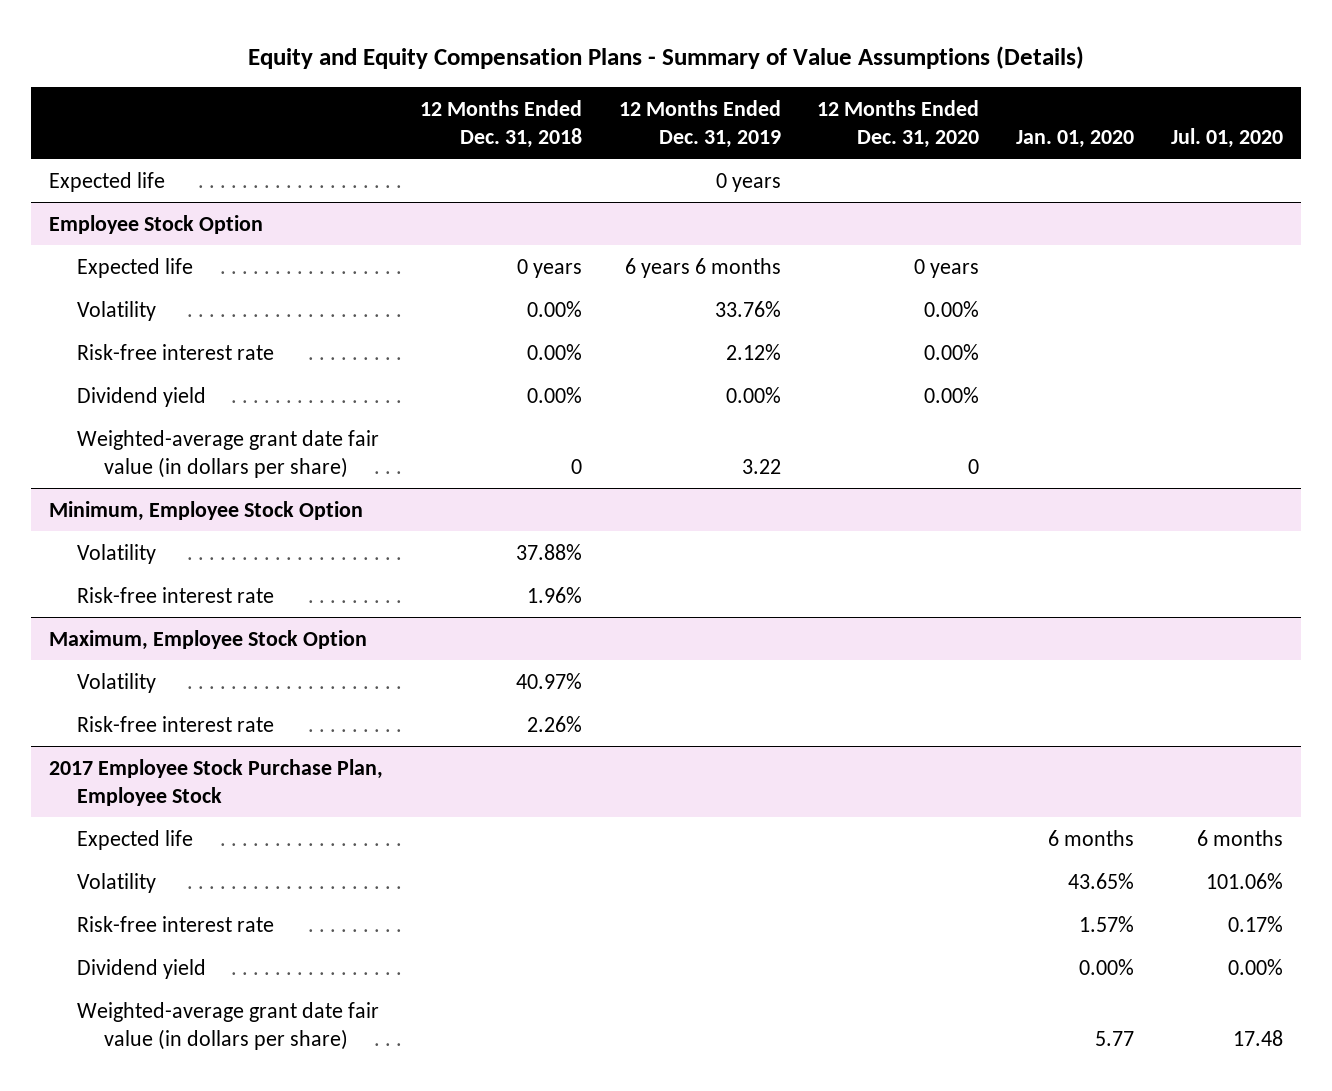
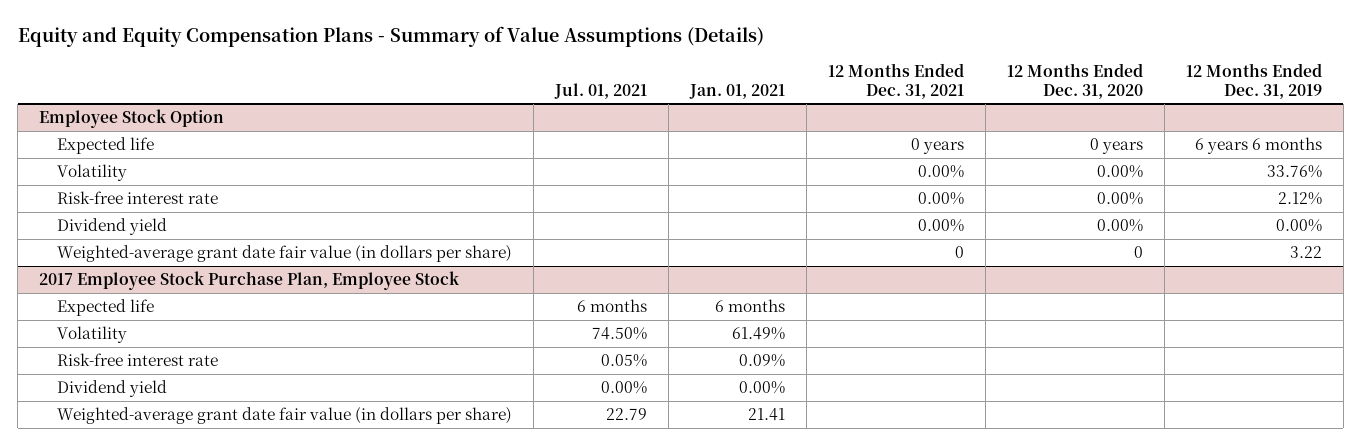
[420,99,583,148] 12 Months Ended Dec. 31, 2018 -> none
[1015,129,1134,148] Jan. 01, 2020 -> none
[1170,127,1283,148] Jul. 01, 2020 -> none
none -> [553,82,647,99] Jul. 01, 2021
none -> [688,83,785,99] Jan. 01, 2021
none -> [827,63,964,99] 12 Months Ended Dec. 31, 2021
[49,171,166,192] Expected life -> none
[49,500,364,521] Minimum, Employee Stock Option -> none
[76,543,156,564] Volatility -> none
[76,586,274,603] Risk-free interest rate -> none
[49,629,368,650] Maximum, Employee Stock Option -> none
[76,672,156,693] Volatility -> none
[76,715,274,732] Risk-free interest rate -> none

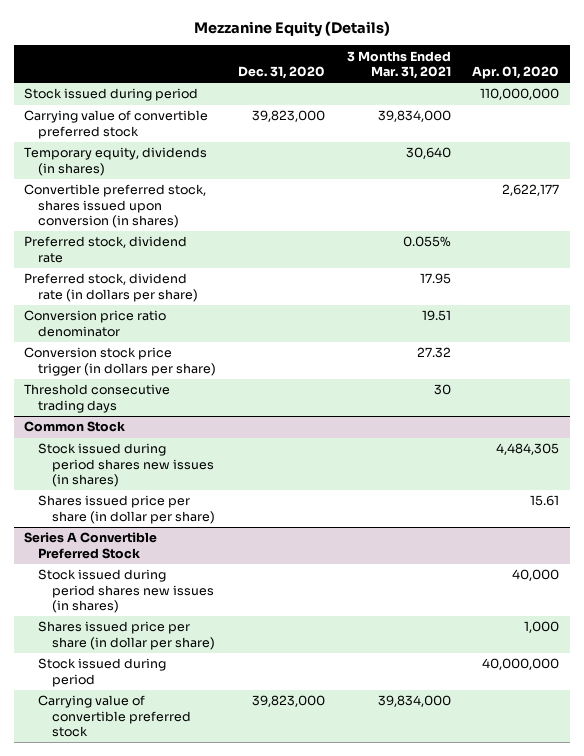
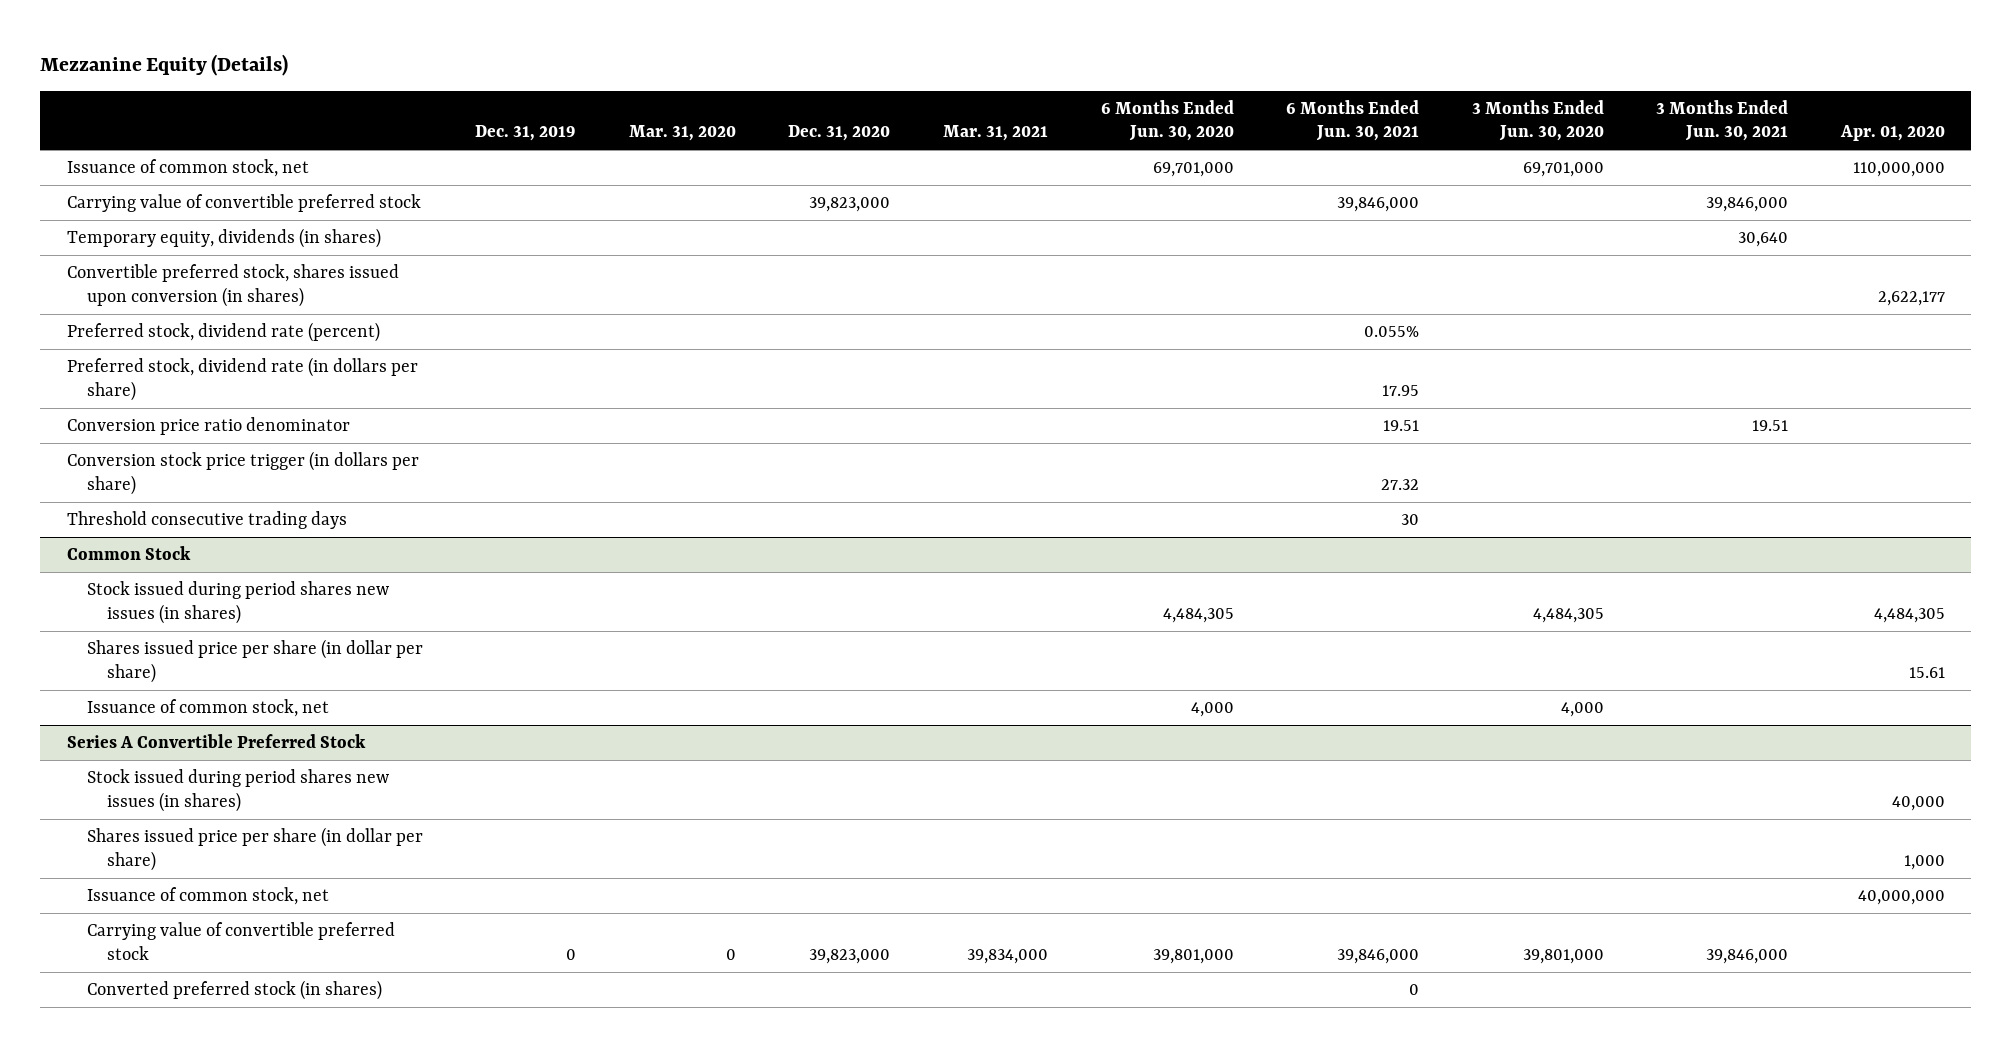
[346,50,451,80] 3 Months Ended Mar. 31, 2021 -> none
none -> [475,125,577,142] Dec. 31, 2019
none -> [628,125,736,142] Mar. 31, 2020
none -> [943,125,1049,142] Mar. 31, 2021
none -> [1100,99,1234,142] 6 Months Ended Jun. 30, 2020
none -> [1286,99,1420,142] 6 Months Ended Jun. 30, 2021
none -> [1471,99,1604,142] 3 Months Ended Jun. 30, 2020
none -> [1656,99,1789,142] 3 Months Ended Jun. 30, 2021
[24,88,199,102] Stock issued during period -> [66,159,309,178] Issuance of common stock, net
[24,236,188,263] Preferred stock, dividend rate -> [66,322,380,343] Preferred stock, dividend rate (percent)
none -> [86,699,329,718] Issuance of common stock, net
[38,658,167,687] Stock issued during period -> [86,887,329,906] Issuance of common stock, net
none -> [86,980,382,1001] Converted preferred stock (in shares)

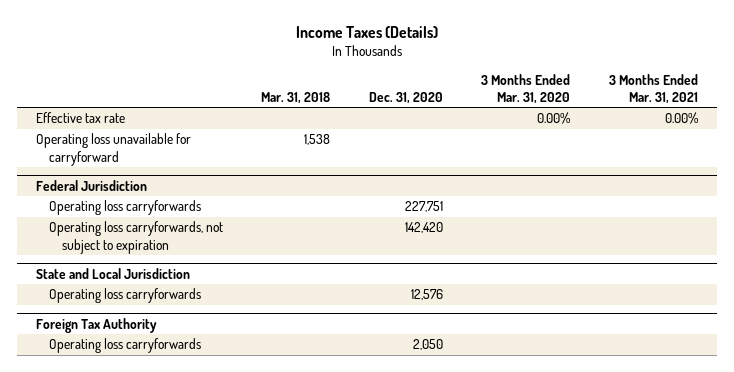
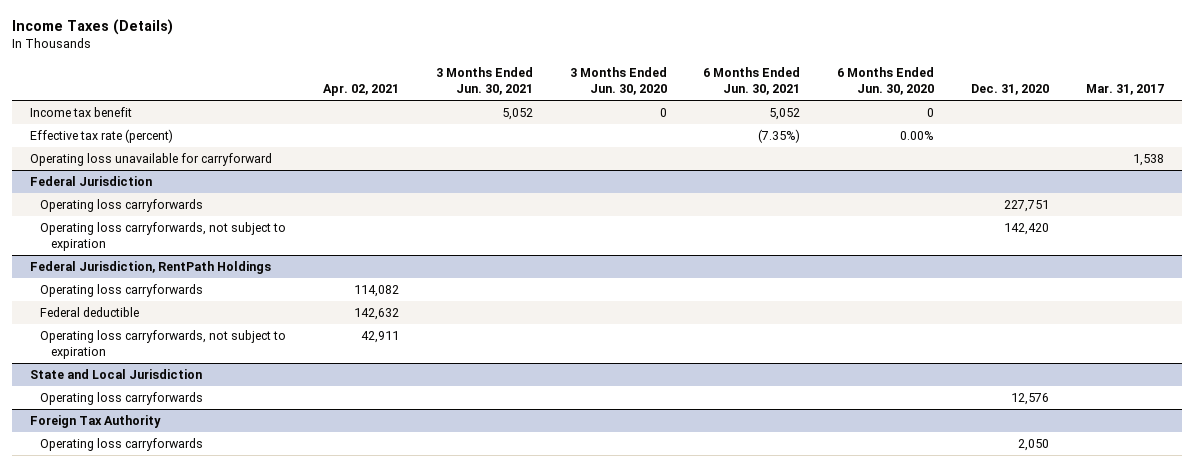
[261,91,331,104] Mar. 31, 2018 -> none
[481,73,571,104] 3 Months Ended Mar. 31, 2020 -> none
[608,73,698,104] 3 Months Ended Mar. 31, 2021 -> none
none -> [323,84,400,97] Apr. 02, 2021
none -> [435,67,533,96] 3 Months Ended Jun. 30, 2021
none -> [569,67,667,96] 3 Months Ended Jun. 30, 2020
none -> [703,67,801,96] 6 Months Ended Jun. 30, 2021
none -> [837,67,935,96] 6 Months Ended Jun. 30, 2020
none -> [1085,84,1164,96] Mar. 31, 2017
none -> [30,107,133,118] Income tax benefit
[36,112,126,124] Effective tax rate -> [30,129,174,144] Effective tax rate (percent)
none -> [30,261,272,275] Federal Jurisdiction, RentPath Holdings
none -> [40,284,204,298] Operating loss carryforwards
none -> [40,307,140,318] Federal deductible
none -> [40,330,287,360] Operating loss carryforwards, not subject to expiration

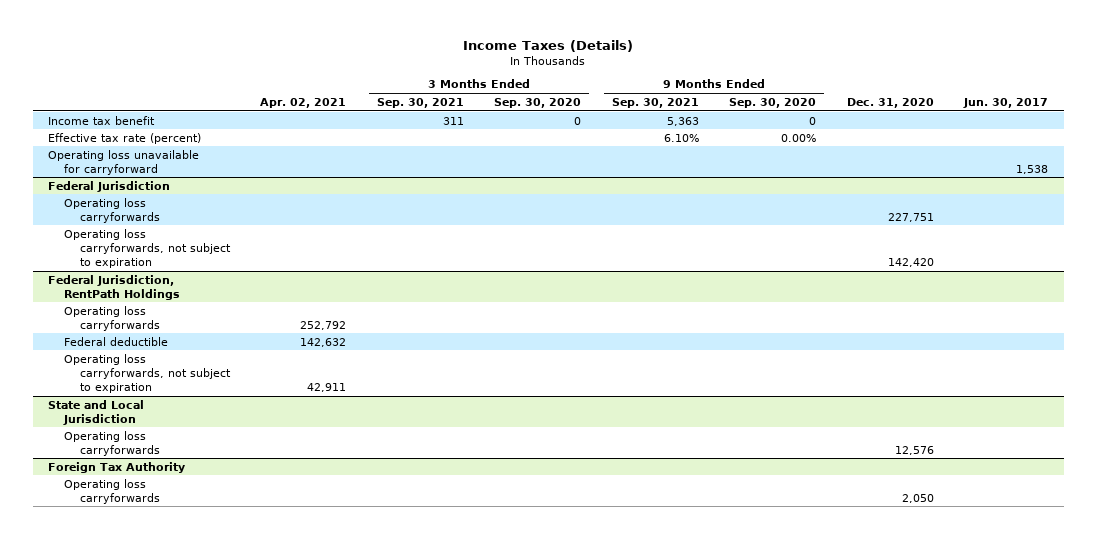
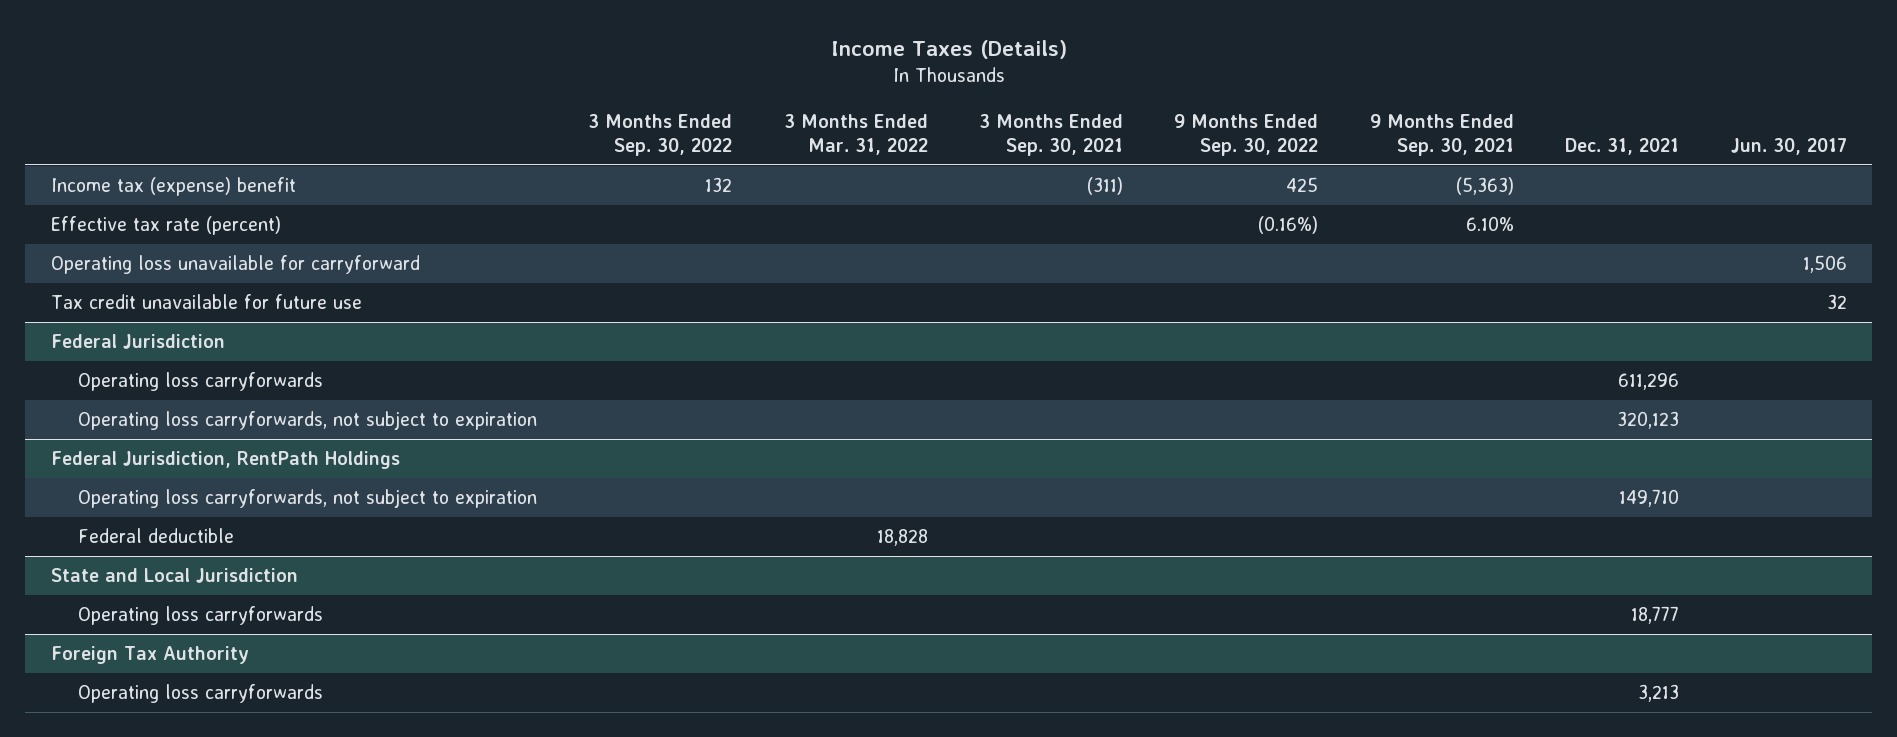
[260,97,347,108] Apr. 02, 2021 -> none
[494,97,582,108] Sep. 30, 2020 -> none
[729,97,817,108] Sep. 30, 2020 -> none
[846,97,934,108] Dec. 31, 2020 -> none
none -> [588,114,733,156] 3 Months Ended Sep. 30, 2022
none -> [783,114,928,155] 3 Months Ended Mar. 31, 2022
none -> [1174,114,1319,156] 9 Months Ended Sep. 30, 2022
none -> [1565,137,1680,155] Dec. 31, 2021
[47,115,155,125] Income tax benefit -> [50,177,296,197] Income tax (expense) benefit
[442,116,464,125] 311 -> [1086,177,1123,196] (311)
[666,116,699,126] 5,363 -> [1455,177,1514,196] (5,363)
[1016,164,1049,174] 1,538 -> [1802,255,1847,274] 1,506
none -> [50,294,362,310] Tax credit unavailable for future use
[63,305,160,331] Operating loss carryforwards -> none
[63,336,168,346] Federal deductible -> [77,528,234,544] Federal deductible

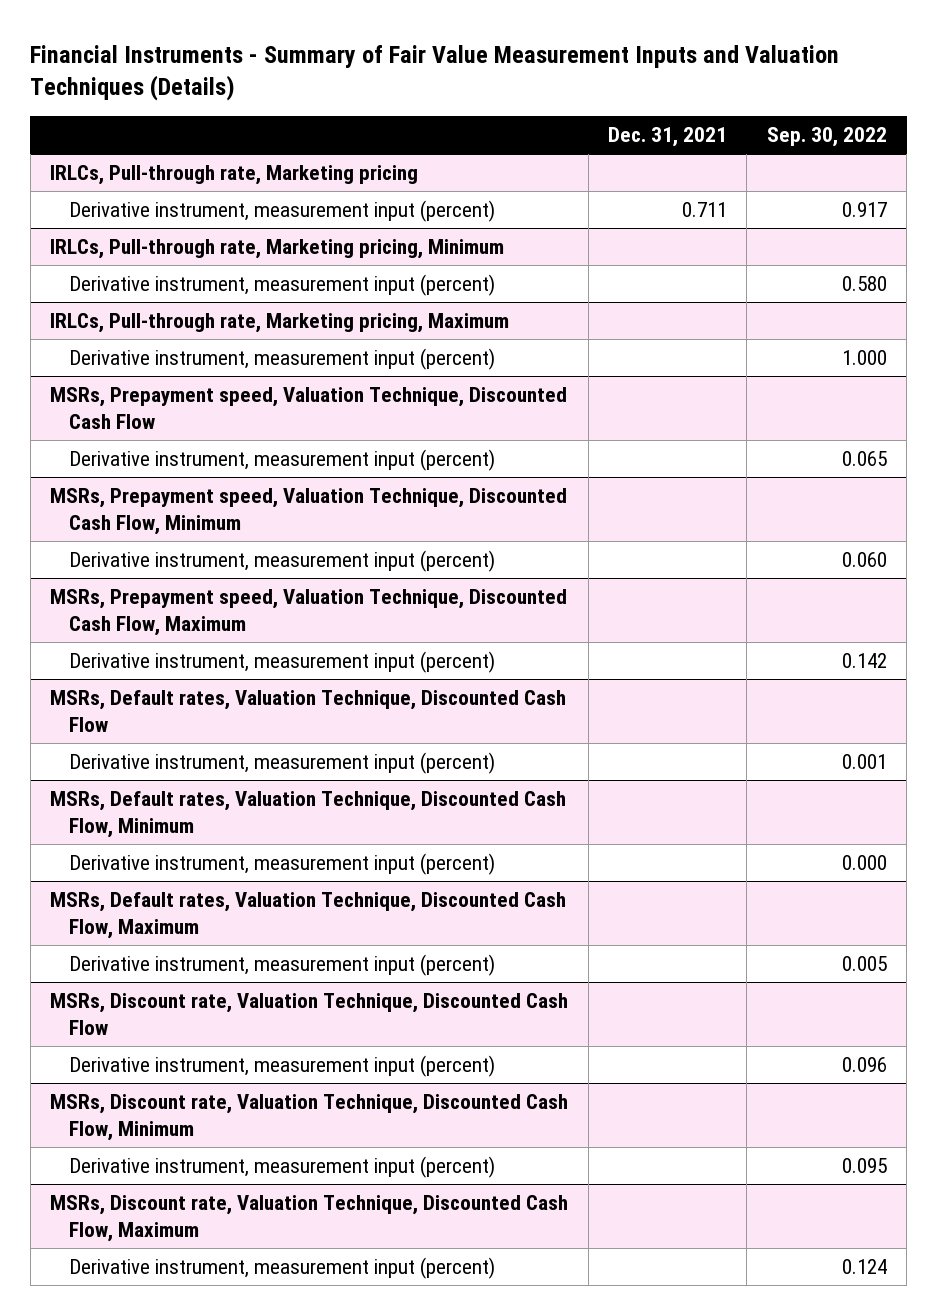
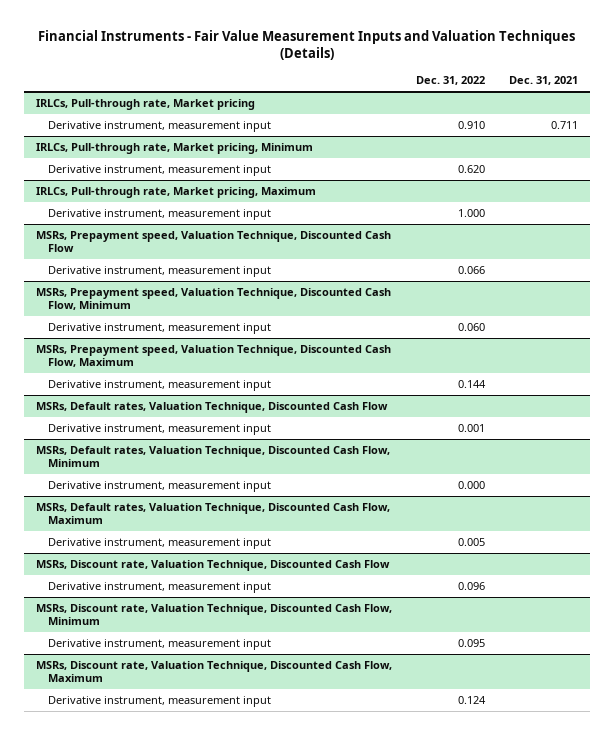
[30,44,840,102] Financial Instruments - Summary of Fair Value Measurement Inputs and Valuation Techniques (Details) -> [37,29,575,61] Financial Instruments - Fair Value Measurement Inputs and Valuation Techniques (Details)
[766,127,887,148] Sep. 30, 2022 -> none
none -> [415,76,485,86] Dec. 31, 2022
[50,165,419,186] IRLCs, Pull-through rate, Marketing pricing -> [35,99,255,111] IRLCs, Pull-through rate, Market pricing
[68,200,495,223] Derivative instrument, measurement input (percent) -> [48,121,272,133] Derivative instrument, measurement input
[50,239,505,260] IRLCs, Pull-through rate, Marketing pricing, Minimum -> [35,143,313,155] IRLCs, Pull-through rate, Market pricing, Minimum
[68,274,495,297] Derivative instrument, measurement input (percent) -> [48,165,272,177] Derivative instrument, measurement input
[50,313,510,334] IRLCs, Pull-through rate, Marketing pricing, Maximum -> [35,187,316,199] IRLCs, Pull-through rate, Market pricing, Maximum
[68,348,495,371] Derivative instrument, measurement input (percent) -> [48,209,272,221] Derivative instrument, measurement input
[68,449,495,472] Derivative instrument, measurement input (percent) -> [48,266,272,278] Derivative instrument, measurement input
[68,550,495,573] Derivative instrument, measurement input (percent) -> [48,323,272,335] Derivative instrument, measurement input
[68,651,495,674] Derivative instrument, measurement input (percent) -> [48,380,272,392] Derivative instrument, measurement input
[68,752,495,775] Derivative instrument, measurement input (percent) -> [48,424,272,436] Derivative instrument, measurement input
[68,853,495,876] Derivative instrument, measurement input (percent) -> [48,481,272,493] Derivative instrument, measurement input
[68,954,495,977] Derivative instrument, measurement input (percent) -> [48,538,272,550] Derivative instrument, measurement input
[68,1055,495,1078] Derivative instrument, measurement input (percent) -> [48,582,272,594] Derivative instrument, measurement input
[68,1156,495,1179] Derivative instrument, measurement input (percent) -> [48,639,272,651] Derivative instrument, measurement input
[68,1257,495,1280] Derivative instrument, measurement input (percent) -> [48,696,272,708] Derivative instrument, measurement input

